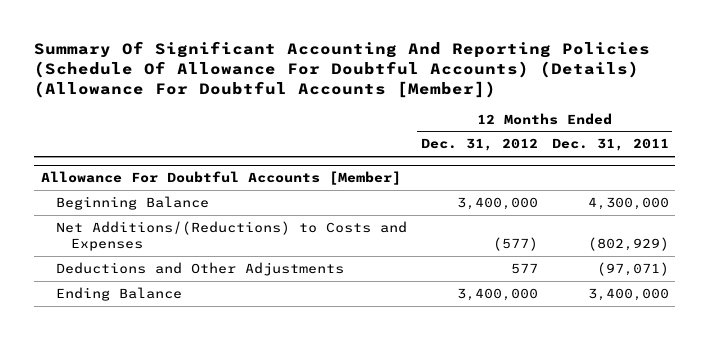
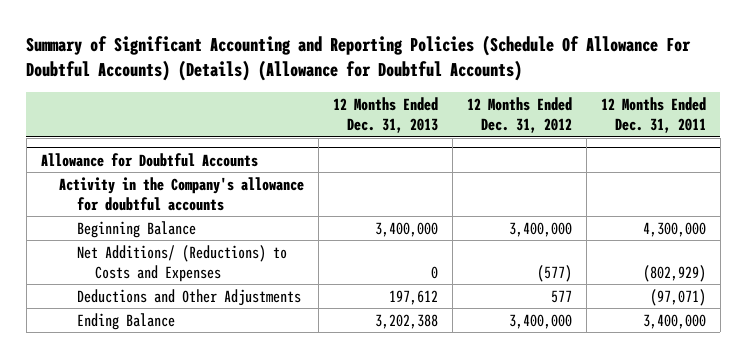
[33,40,650,98] Summary Of Significant Accounting And Reporting Policies (Schedule Of Allowance For Doubtful Accounts) (Details) (Allowance For Doubtful Accounts [Member]) -> [26,35,692,82] Summary of Significant Accounting and Reporting Policies (Schedule Of Allowance For Doubtful Accounts) (Details) (Allowance for Doubtful Accounts)
none -> [332,97,438,134] 12 Months Ended Dec. 31, 2013
[40,171,401,186] Allowance For Doubtful Accounts [Member] -> [40,152,258,167] Allowance for Doubtful Accounts
none -> [58,176,304,211] Activity in the Company's allowance for doubtful accounts
[55,220,407,252] Net Additions/(Reductions) to Costs and Expenses -> [76,244,287,282] Net Additions/ (Reductions) to Costs and Expenses

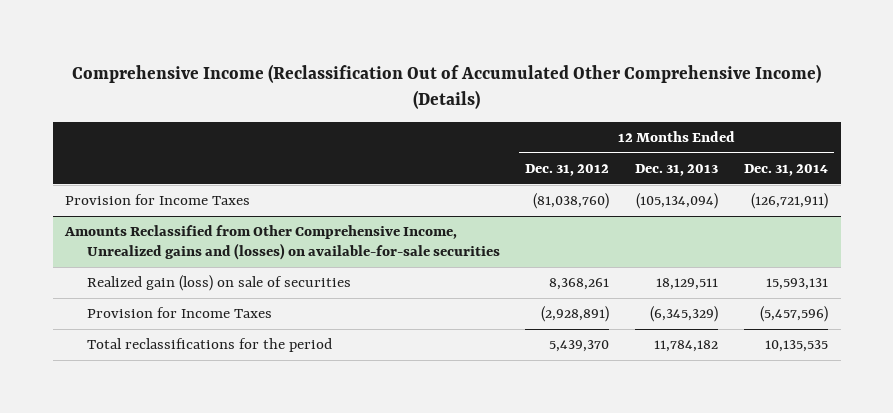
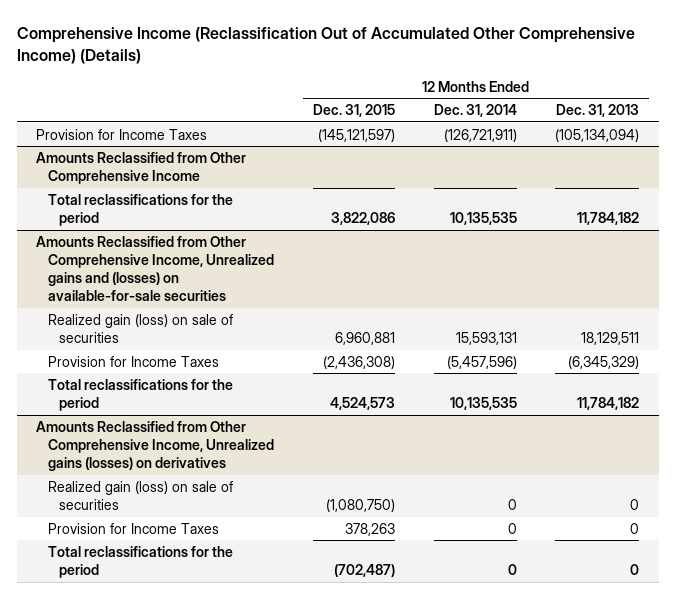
[525,164,610,177] Dec. 31, 2012 -> none
none -> [312,104,395,118] Dec. 31, 2015
none -> [36,151,247,184] Amounts Reclassified from Other Comprehensive Income
none -> [47,193,233,226] Total reclassifications for the period
none -> [36,420,274,472] Amounts Reclassified from Other Comprehensive Income, Unrealized gains (losses) on derivatives
none -> [47,480,233,510] Realized gain (loss) on sale of securities
none -> [47,522,219,534] Provision for Income Taxes
none -> [47,545,233,578] Total reclassifications for the period

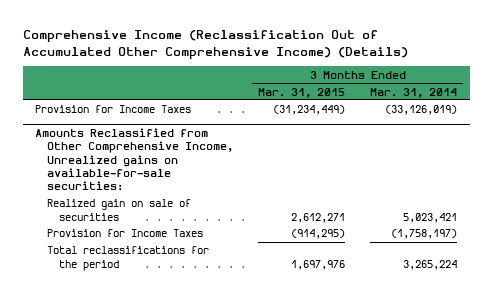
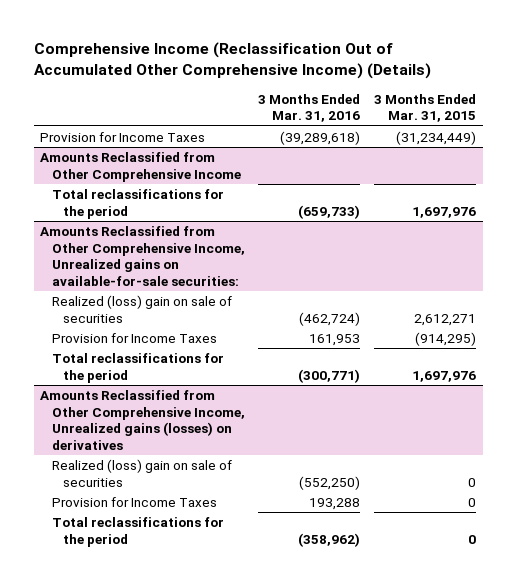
[370,87,458,98] Mar. 31, 2014 -> none
none -> [258,93,361,123] 3 Months Ended Mar. 31, 2016
none -> [40,151,241,182] Amounts Reclassified from Other Comprehensive Income
none -> [51,188,224,219] Total reclassifications for the period
[47,199,192,221] Realized gain on sale of securities -> [51,294,232,323] Realized (loss) gain on sale of securities
none -> [40,389,245,450] Amounts Reclassified from Other Comprehensive Income, Unrealized gains (losses) on derivatives
none -> [51,458,232,487] Realized (loss) gain on sale of securities
none -> [51,496,217,507] Provision for Income Taxes
none -> [51,516,224,547] Total reclassifications for the period

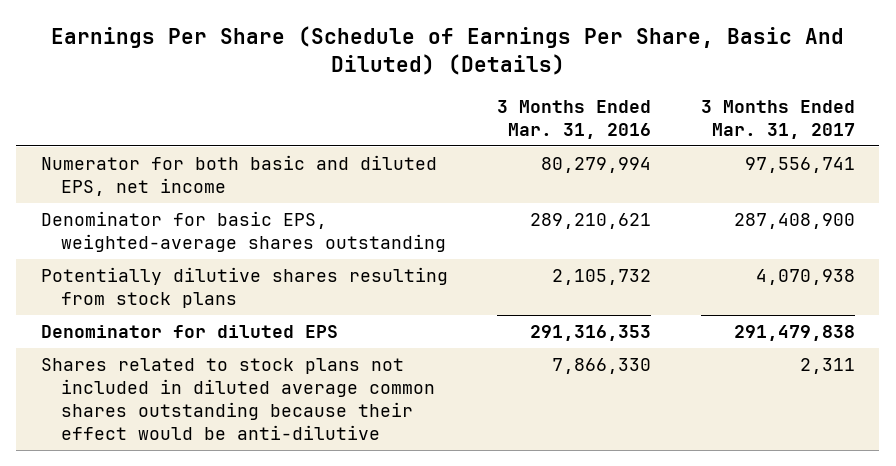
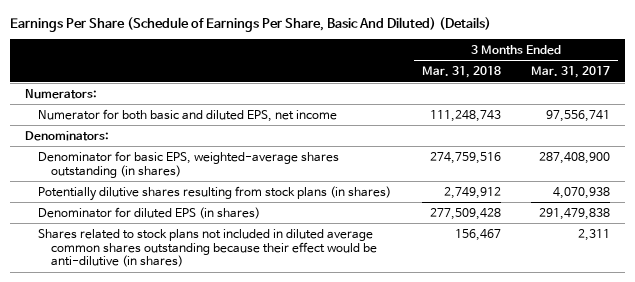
[497,99,652,139] 3 Months Ended Mar. 31, 2016 -> none
none -> [421,66,501,79] Mar. 31, 2018
none -> [24,88,97,99] Numerators:
none -> [24,130,109,141] Denominators:
[40,210,447,252] Denominator for basic EPS, weighted-average shares outstanding -> [37,150,339,178] Denominator for basic EPS, weighted-average shares outstanding (in shares)
[40,266,448,308] Potentially dilutive shares resulting from stock plans -> [37,185,391,201] Potentially dilutive shares resulting from stock plans (in shares)
[40,324,338,338] Denominator for diluted EPS -> [37,206,260,219] Denominator for diluted EPS (in shares)
[40,357,436,440] Shares related to stock plans not included in diluted average common shares outstanding because their effect would be anti-dilutive -> [37,228,377,268] Shares related to stock plans not included in diluted average common shares outstanding because their effect would be anti-dilutive (in shares)

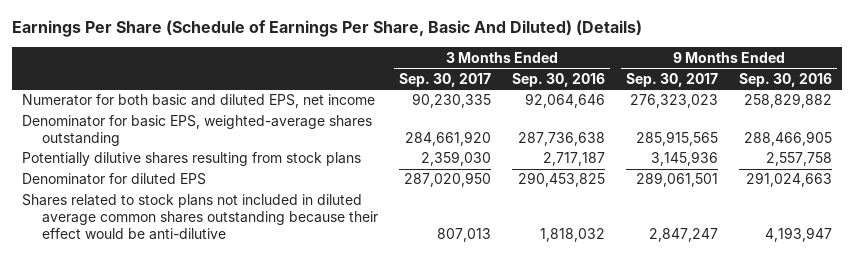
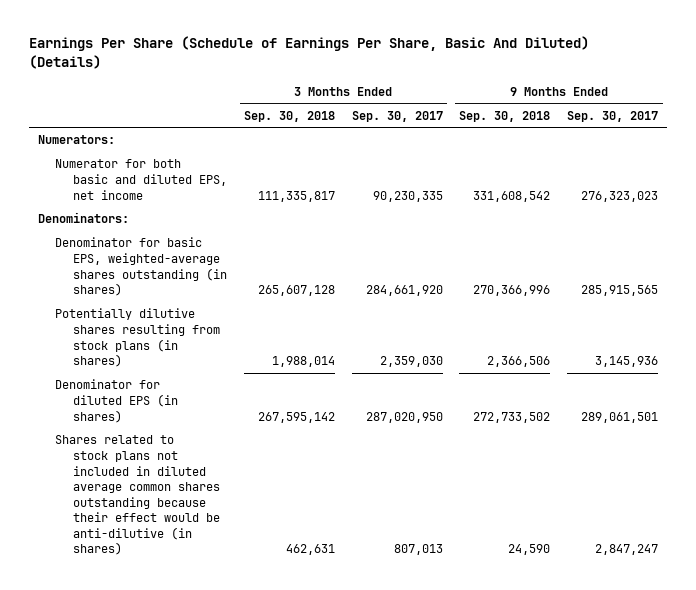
[512,72,606,87] Sep. 30, 2016 -> none
[738,72,832,87] Sep. 30, 2016 -> none
none -> [243,110,335,122] Sep. 30, 2018
none -> [459,110,551,122] Sep. 30, 2018
none -> [37,135,115,145] Numerators:
none -> [37,212,129,224] Denominators:
[22,115,373,147] Denominator for basic EPS, weighted-average shares outstanding -> [55,237,227,297] Denominator for basic EPS, weighted-average shares outstanding (in shares)
[22,152,362,167] Potentially dilutive shares resulting from stock plans -> [55,308,220,368] Potentially dilutive shares resulting from stock plans (in shares)
[22,173,207,186] Denominator for diluted EPS -> [55,379,178,423] Denominator for diluted EPS (in shares)
[22,194,379,240] Shares related to stock plans not included in diluted average common shares outstanding because their effect would be anti-dilutive -> [55,435,220,556] Shares related to stock plans not included in diluted average common shares outstanding because their effect would be anti-dilutive (in shares)

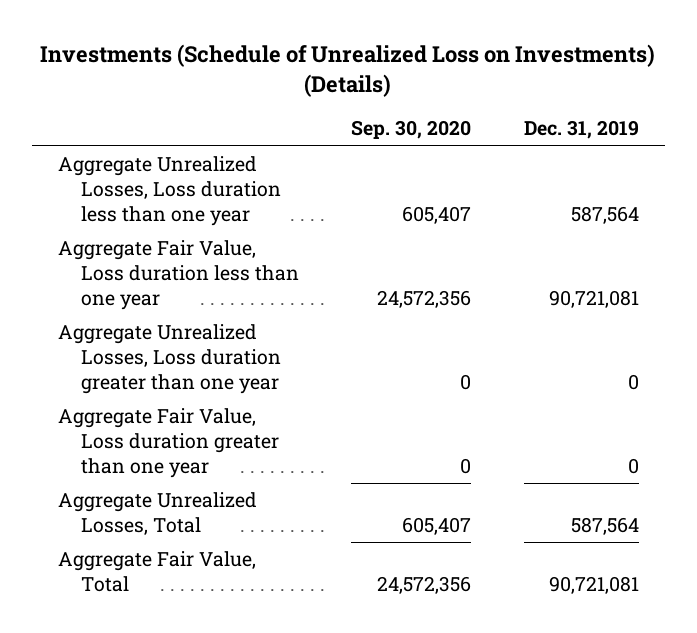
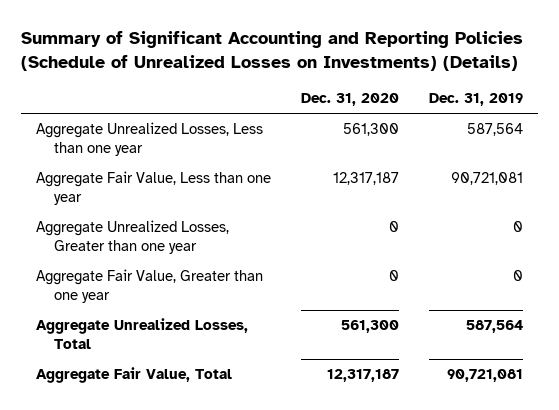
[40,43,656,97] Investments (Schedule of Unrealized Loss on Investments) (Details) -> [20,31,523,71] Summary of Significant Accounting and Reporting Policies (Schedule of Unrealized Losses on Investments) (Details)
[351,120,472,140] Sep. 30, 2020 -> none
none -> [301,93,400,107] Dec. 31, 2020
[57,156,282,226] Aggregate Unrealized Losses, Loss duration less than one year -> [35,122,263,157] Aggregate Unrealized Losses, Less than one year
[57,240,300,310] Aggregate Fair Value, Loss duration less than one year -> [35,171,271,206] Aggregate Fair Value, Less than one year
[57,324,282,394] Aggregate Unrealized Losses, Loss duration greater than one year -> [35,220,229,255] Aggregate Unrealized Losses, Greater than one year
[57,408,280,478] Aggregate Fair Value, Loss duration greater than one year -> [35,269,263,304] Aggregate Fair Value, Greater than one year

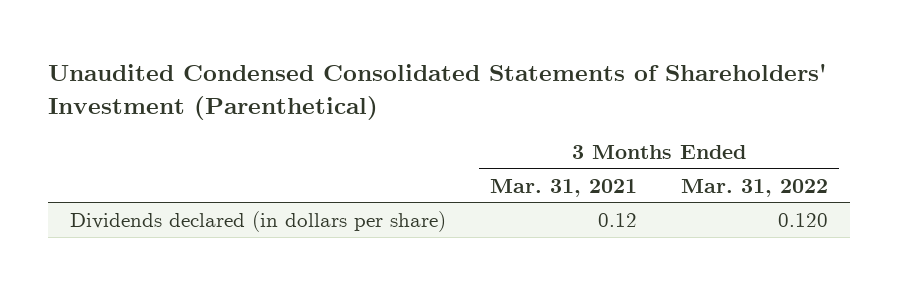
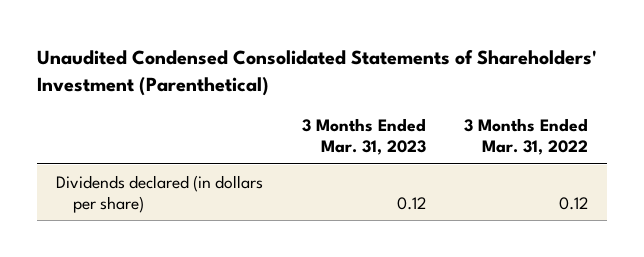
[489,178,637,197] Mar. 31, 2021 -> none
none -> [301,118,426,156] 3 Months Ended Mar. 31, 2023
[777,213,828,228] 0.120 -> [558,197,588,211] 0.12

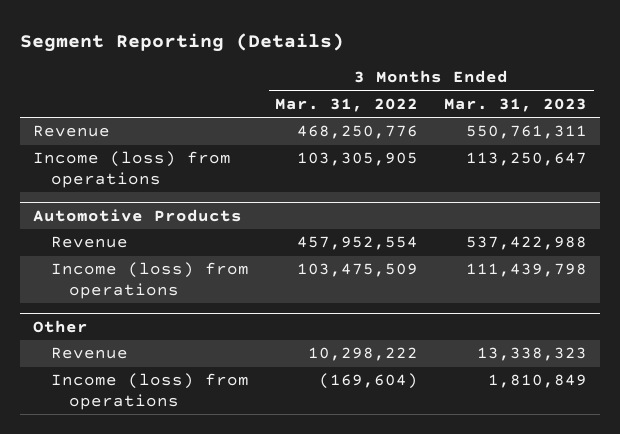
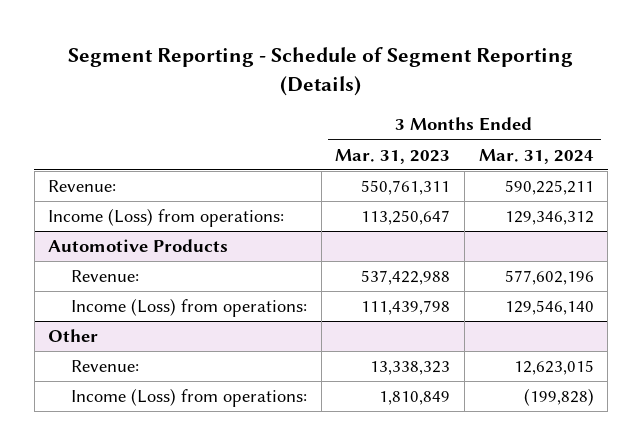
[19,32,344,52] Segment Reporting (Details) -> [67,47,573,96] Segment Reporting - Schedule of Segment Reporting (Details)
[275,97,419,112] Mar. 31, 2022 -> none
none -> [478,148,594,164] Mar. 31, 2024
[32,125,110,138] Revenue -> [48,180,117,193] Revenue:
[32,151,231,188] Income (loss) from operations -> [48,208,285,228] Income (Loss) from operations:
[50,236,128,249] Revenue -> [70,270,139,283] Revenue:
[50,262,249,299] Income (loss) from operations -> [70,298,307,318] Income (Loss) from operations:
[50,347,128,360] Revenue -> [70,360,139,373] Revenue:
[50,373,249,410] Income (loss) from operations -> [70,388,307,408] Income (Loss) from operations:

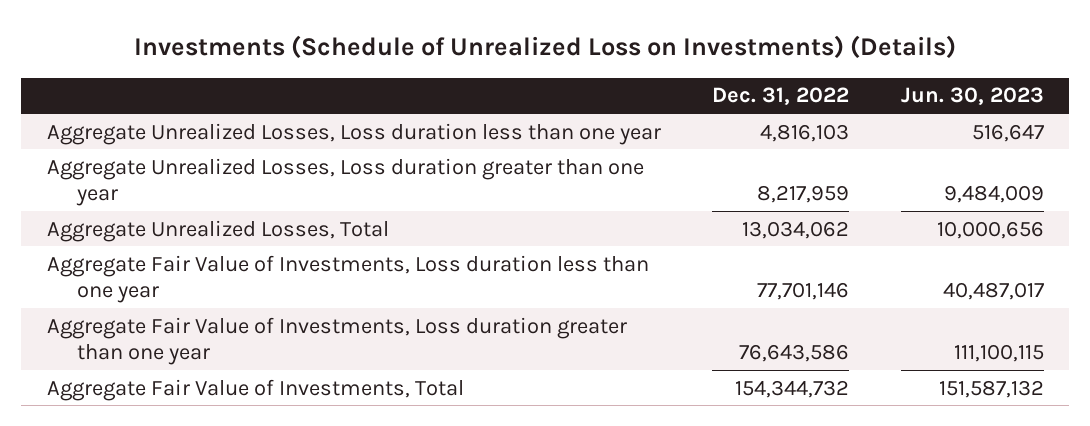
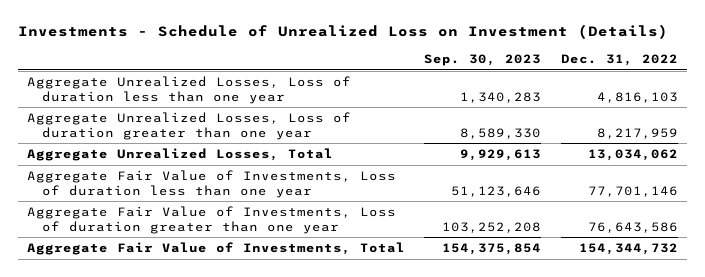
[134,35,957,60] Investments (Schedule of Unrealized Loss on Investments) (Details) -> [17,24,668,40] Investments - Schedule of Unrealized Loss on Investment (Details)
[900,87,1044,106] Jun. 30, 2023 -> none
none -> [424,53,542,66] Sep. 30, 2023
[46,122,661,145] Aggregate Unrealized Losses, Loss duration less than one year -> [27,75,352,104] Aggregate Unrealized Losses, Loss of duration less than one year
[46,157,644,207] Aggregate Unrealized Losses, Loss duration greater than one year -> [27,111,352,140] Aggregate Unrealized Losses, Loss of duration greater than one year
[46,254,649,304] Aggregate Fair Value of Investments, Loss duration less than one year -> [27,169,397,198] Aggregate Fair Value of Investments, Loss of duration less than one year
[46,316,627,366] Aggregate Fair Value of Investments, Loss duration greater than one year -> [27,205,397,234] Aggregate Fair Value of Investments, Loss of duration greater than one year

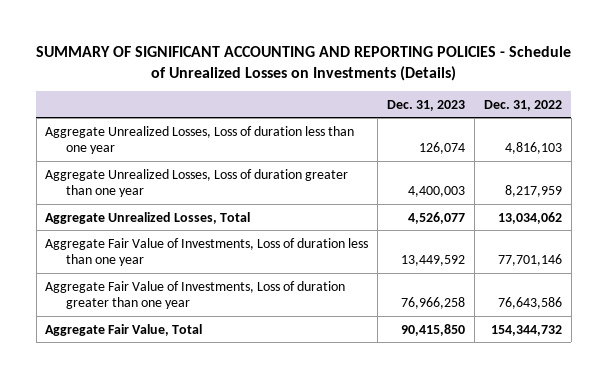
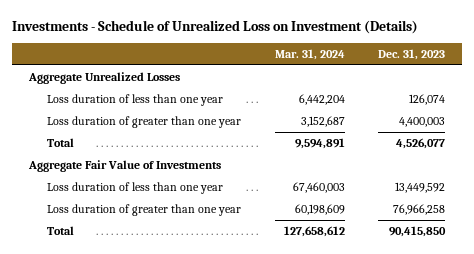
[35,45,571,81] SUMMARY OF SIGNIFICANT ACCOUNTING AND REPORTING POLICIES - Schedule of Unrealized Losses on Investments (Details) -> [12,19,419,34] Investments - Schedule of Unrealized Loss on Investment (Details)
[483,99,562,111] Dec. 31, 2022 -> none
none -> [274,48,345,60] Mar. 31, 2024
none -> [27,72,180,85] Aggregate Unrealized Losses
[45,125,355,155] Aggregate Unrealized Losses, Loss of duration less than one year -> [47,94,224,107] Loss duration of less than one year
[45,168,349,198] Aggregate Unrealized Losses, Loss of duration greater than one year -> [47,116,242,129] Loss duration of greater than one year
[45,211,251,224] Aggregate Unrealized Losses, Total -> [47,138,75,148] Total
none -> [27,160,221,173] Aggregate Fair Value of Investments
[45,237,369,267] Aggregate Fair Value of Investments, Loss of duration less than one year -> [47,182,224,195] Loss duration of less than one year
[45,280,346,310] Aggregate Fair Value of Investments, Loss of duration greater than one year -> [47,204,242,217] Loss duration of greater than one year
[45,323,203,336] Aggregate Fair Value, Total -> [47,226,75,236] Total

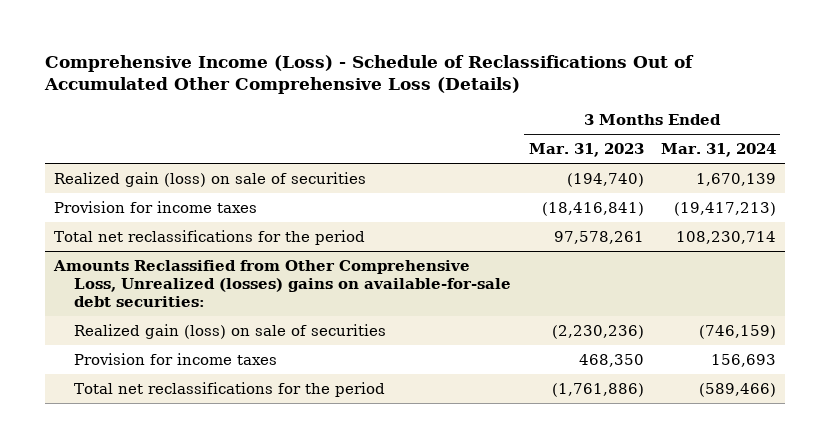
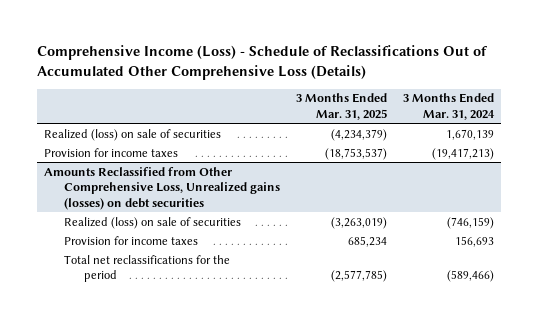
[528,142,644,157] Mar. 31, 2023 -> none
none -> [295,93,387,121] 3 Months Ended Mar. 31, 2025
[53,171,366,187] Realized gain (loss) on sale of securities -> [44,128,222,141] Realized (loss) on sale of securities
[53,229,365,245] Total net reclassifications for the period -> none
[52,259,512,307] Amounts Reclassified from Other Comprehensive Loss, Unrealized (losses) gains on available-for-sale debt securities: -> [44,166,281,211] Amounts Reclassified from Other Comprehensive Loss, Unrealized gains (losses) on debt securities
[74,323,387,339] Realized gain (loss) on sale of securities -> [64,216,242,229] Realized (loss) on sale of securities

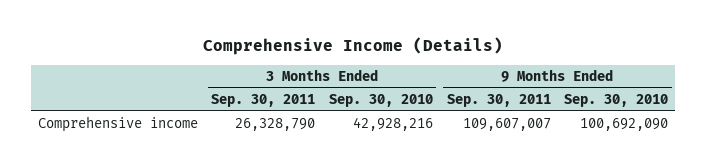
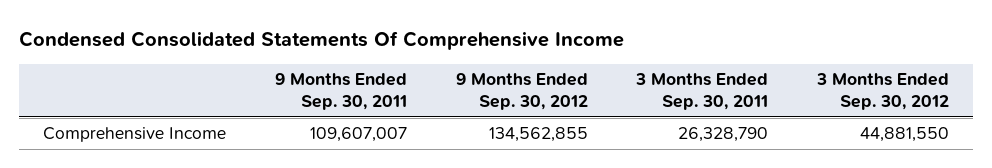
[202,37,503,56] Comprehensive Income (Details) -> [18,30,624,50] Condensed Consolidated Statements Of Comprehensive Income
[328,93,433,107] Sep. 30, 2010 -> none
[564,93,669,107] Sep. 30, 2010 -> none
none -> [455,72,588,111] 9 Months Ended Sep. 30, 2012
none -> [816,72,950,111] 3 Months Ended Sep. 30, 2012
[37,116,198,133] Comprehensive income -> [42,127,226,143] Comprehensive Income

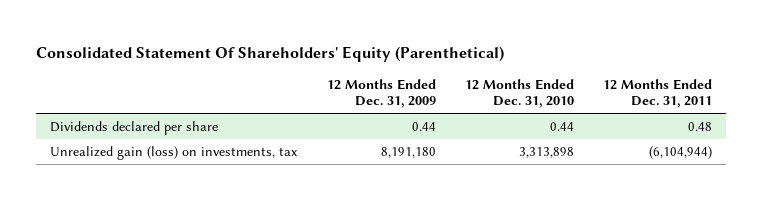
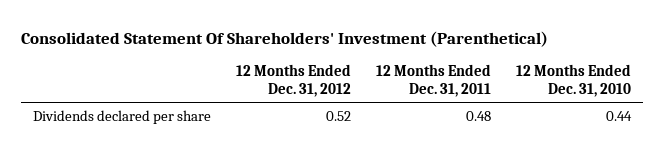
[35,45,504,62] Consolidated Statement Of Shareholders' Equity (Parenthetical) -> [20,30,548,47] Consolidated Statement Of Shareholders' Investment (Parenthetical)
[326,78,436,109] 12 Months Ended Dec. 31, 2009 -> none
none -> [236,64,352,98] 12 Months Ended Dec. 31, 2012
[50,146,299,161] Unrealized gain (loss) on investments, tax -> none

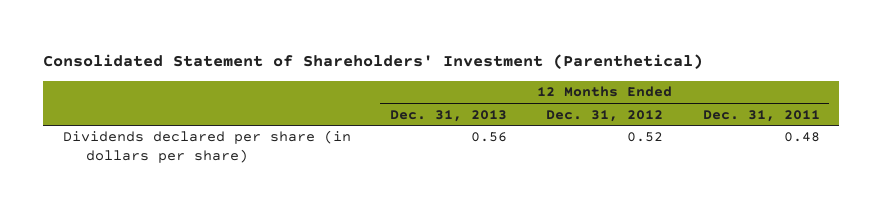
[20,30,548,47] Consolidated Statement Of Shareholders' Investment (Parenthetical) -> [43,54,704,70] Consolidated Statement of Shareholders' Investment (Parenthetical)
[515,64,631,98] 12 Months Ended Dec. 31, 2010 -> none
none -> [390,109,508,122] Dec. 31, 2013
[33,110,212,125] Dividends declared per share -> [62,130,351,163] Dividends declared per share (in dollars per share)

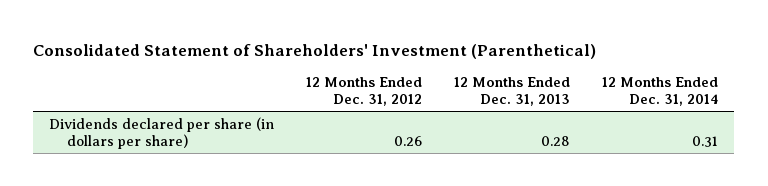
[702,109,820,122] Dec. 31, 2011 -> none
none -> [602,77,719,107] 12 Months Ended Dec. 31, 2014
[471,132,508,143] 0.56 -> [541,136,571,147] 0.28
[627,132,664,143] 0.52 -> [394,136,423,147] 0.26

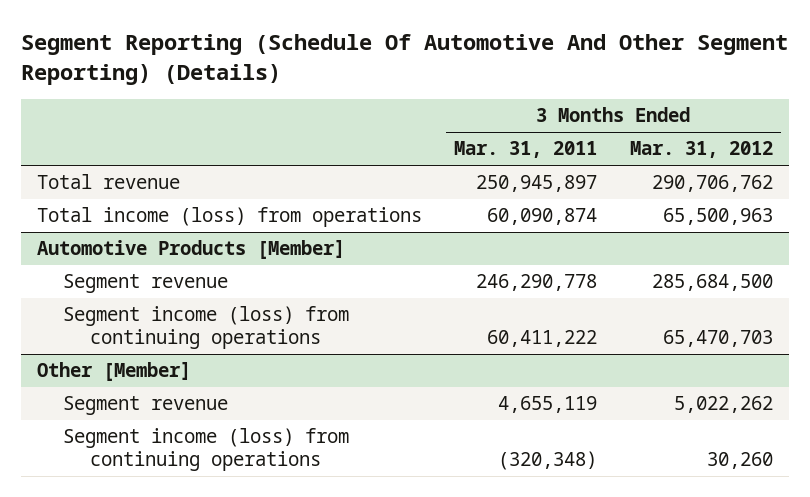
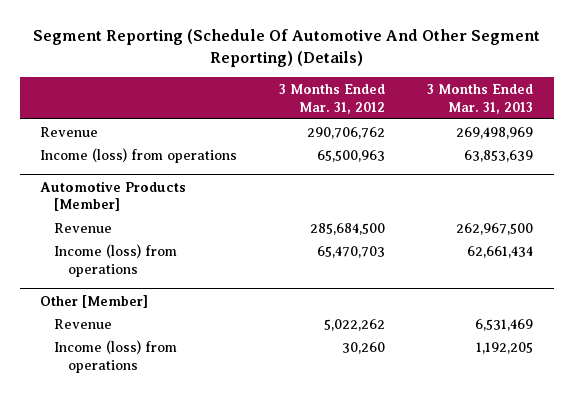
[454,141,598,159] Mar. 31, 2011 -> none
none -> [426,83,533,114] 3 Months Ended Mar. 31, 2013
[36,174,180,190] Total revenue -> [40,126,99,137] Revenue
[36,207,422,228] Total income (loss) from operations -> [40,147,238,163] Income (loss) from operations
[63,274,229,294] Segment revenue -> [54,222,113,233] Revenue
[63,306,350,349] Segment income (loss) from continuing operations -> [54,243,178,277] Income (loss) from operations
[63,396,229,416] Segment revenue -> [54,318,113,329] Revenue
[63,428,350,471] Segment income (loss) from continuing operations -> [54,339,178,373] Income (loss) from operations

